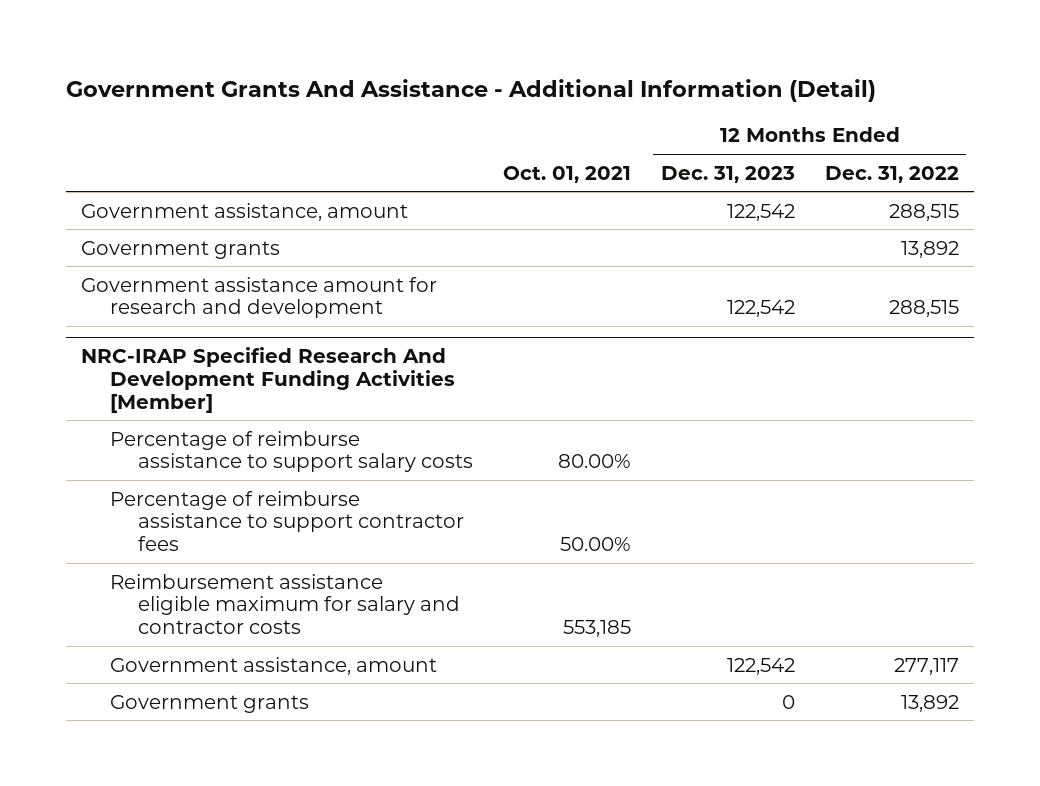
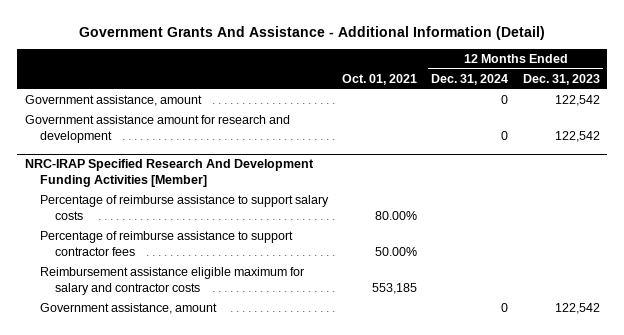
[824,165,959,183] Dec. 31, 2022 -> none
none -> [431,74,509,86] Dec. 31, 2024
[81,240,281,259] Government grants -> none
[109,694,309,713] Government grants -> none

